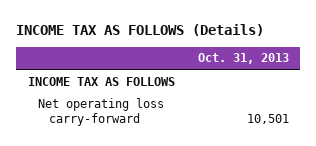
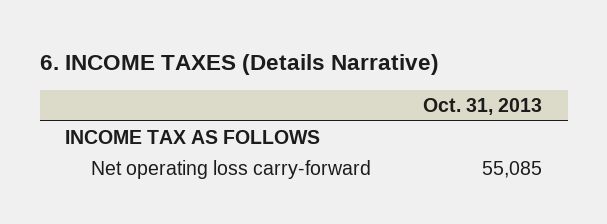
[16,23,265,36] INCOME TAX AS FOLLOWS (Details) -> [39,54,439,76] 6. INCOME TAXES (Details Narrative)
[246,113,289,124] 10,501 -> [481,161,542,179] 55,085

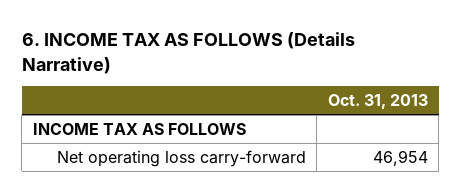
[39,54,439,76] 6. INCOME TAXES (Details Narrative) -> [21,32,355,74] 6. INCOME TAX AS FOLLOWS (Details Narrative)
[481,161,542,179] 55,085 -> [372,149,428,166] 46,954

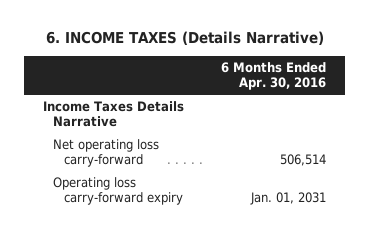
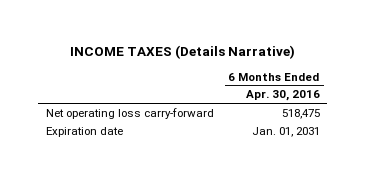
[45,31,324,46] 6. INCOME TAXES (Details Narrative) -> [69,45,295,60] INCOME TAXES (Details Narrative)
[42,101,184,128] Income Taxes Details Narrative -> none
[280,154,327,167] 506,514 -> [281,108,320,119] 518,475
[53,177,183,206] Operating loss carry-forward expiry -> [45,126,123,137] Expiration date

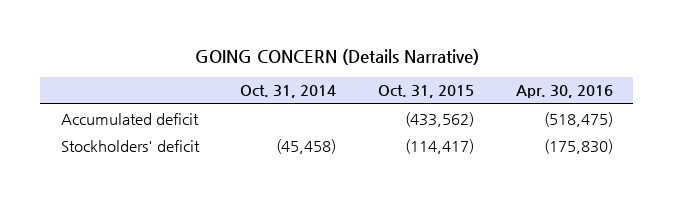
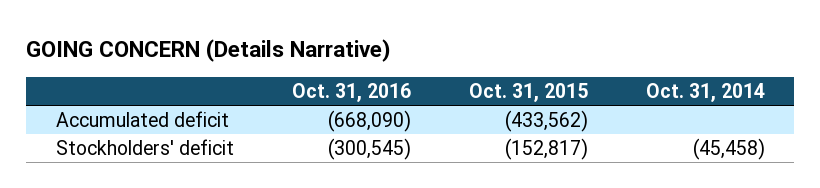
[515,85,613,99] Apr. 30, 2016 -> none
none -> [291,82,411,102] Oct. 31, 2016
[404,138,474,154] (114,417) -> [504,138,588,161] (152,817)

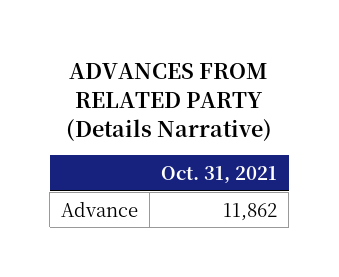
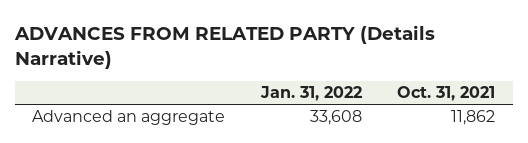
none -> [259,86,362,102] Jan. 31, 2022
[61,200,139,217] Advance -> [32,110,226,126] Advanced an aggregate

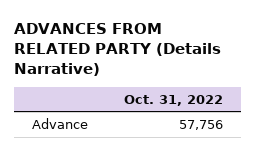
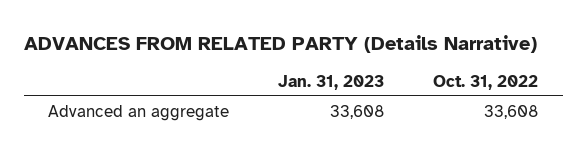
none -> [278,75,385,91] Jan. 31, 2023
[31,118,88,130] Advance -> none
none -> [48,104,230,121] Advanced an aggregate

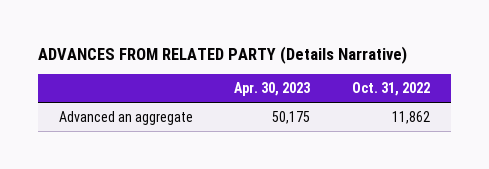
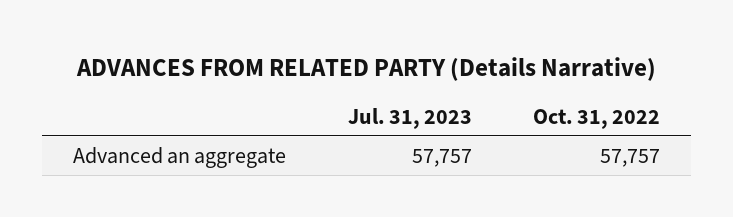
[234,82,311,97] Apr. 30, 2023 -> none
none -> [347,108,472,130] Jul. 31, 2023
[391,110,430,124] 11,862 -> [600,149,661,168] 57,757

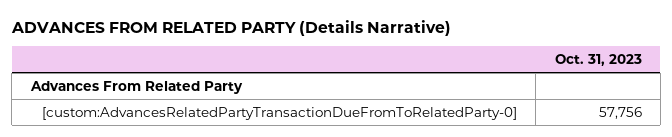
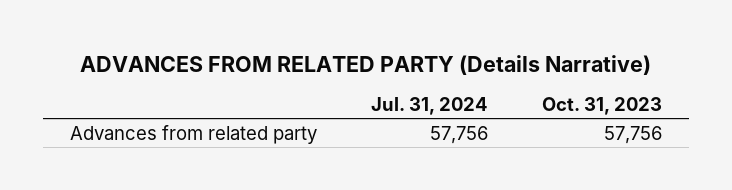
none -> [371,97,489,116] Jul. 31, 2024
[29,80,243,94] Advances From Related Party -> none
[42,106,518,120] [custom:AdvancesRelatedPartyTransactionDueFromToRelatedParty-0] -> [69,124,317,144] Advances from related party

